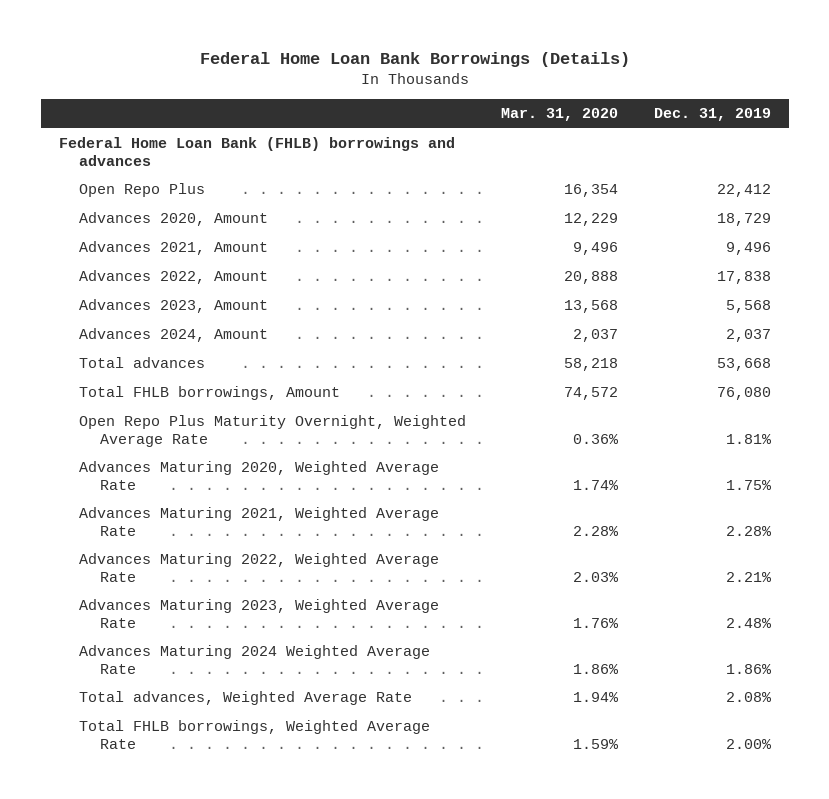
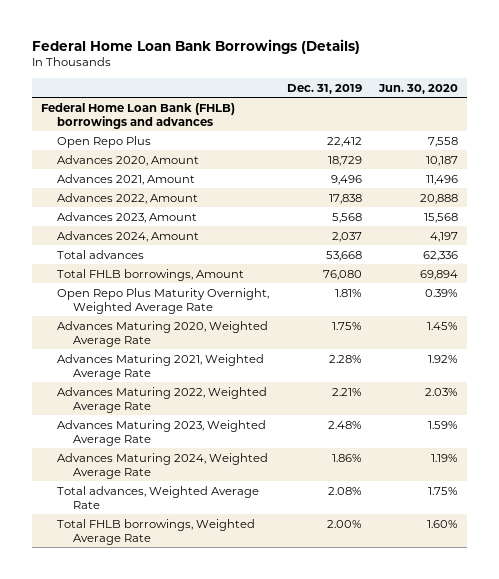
[501,108,619,122] Mar. 31, 2020 -> none
none -> [378,83,459,94] Jun. 30, 2020
[79,645,431,674] Advances Maturing 2024 Weighted Average Rate -> [57,452,269,479] Advances Maturing 2024, Weighted Average Rate

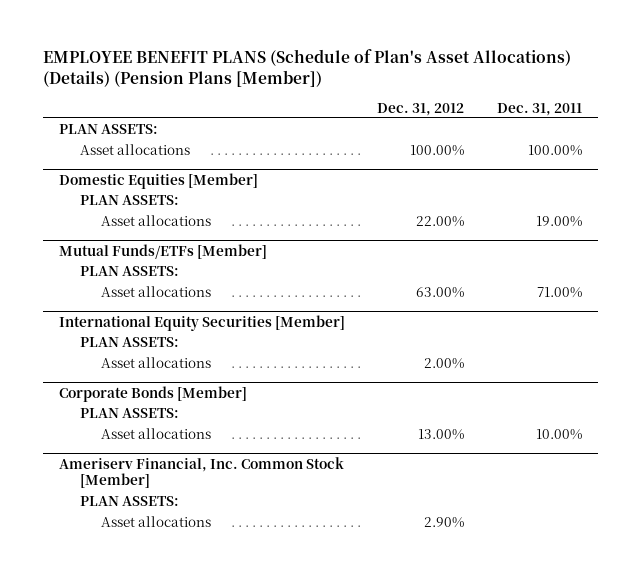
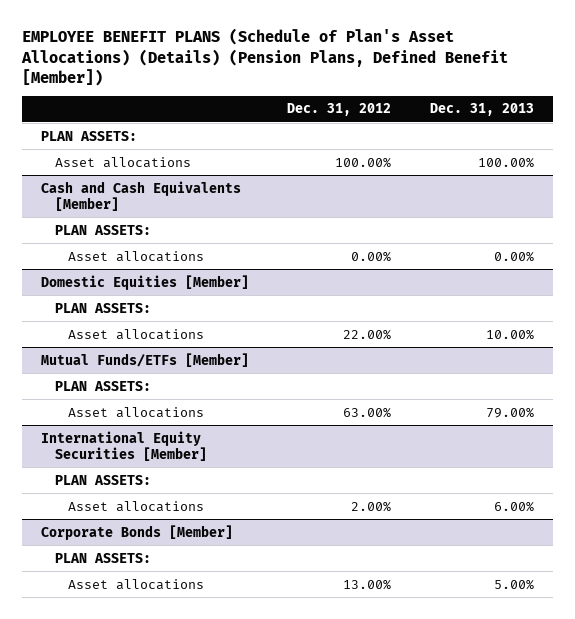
[42,49,571,88] EMPLOYEE BENEFIT PLANS (Schedule of Plan's Asset Allocations) (Details) (Pension Plans [Member]) -> [21,28,509,86] EMPLOYEE BENEFIT PLANS (Schedule of Plan's Asset Allocations) (Details) (Pension Plans, Defined Benefit [Member])
[496,102,582,116] Dec. 31, 2011 -> none
none -> [429,103,534,117] Dec. 31, 2013
none -> [41,180,242,211] Cash and Cash Equivalents [Member]
none -> [54,224,151,235] PLAN ASSETS:
none -> [67,250,204,262] Asset allocations
[59,456,345,489] Ameriserv Financial, Inc. Common Stock [Member] -> none
[79,496,179,507] PLAN ASSETS: -> none
[100,516,211,528] Asset allocations -> none

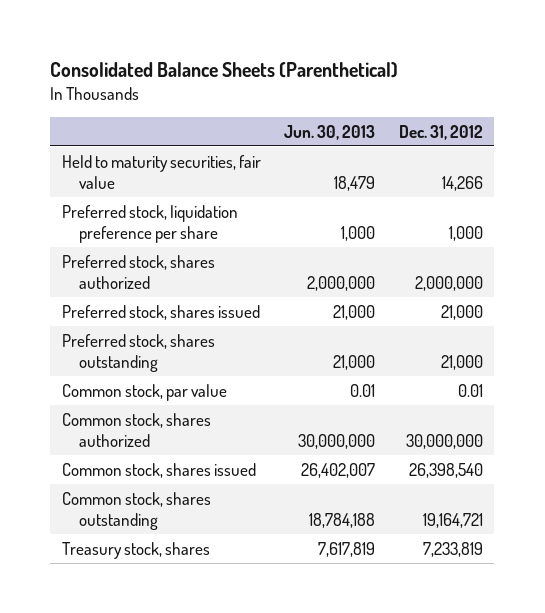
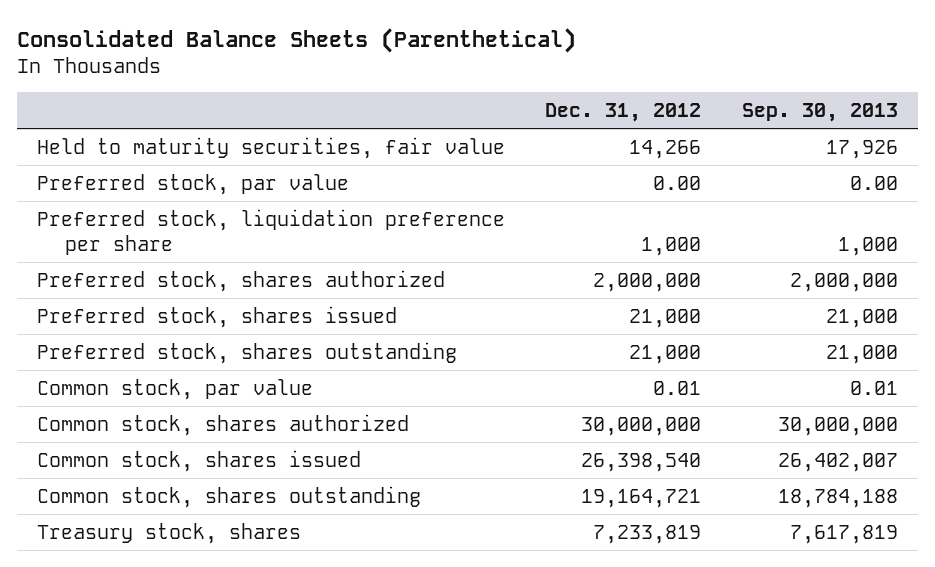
[284,124,376,140] Jun. 30, 2013 -> none
none -> [741,102,898,122] Sep. 30, 2013
none -> [36,173,349,195] Preferred stock, par value

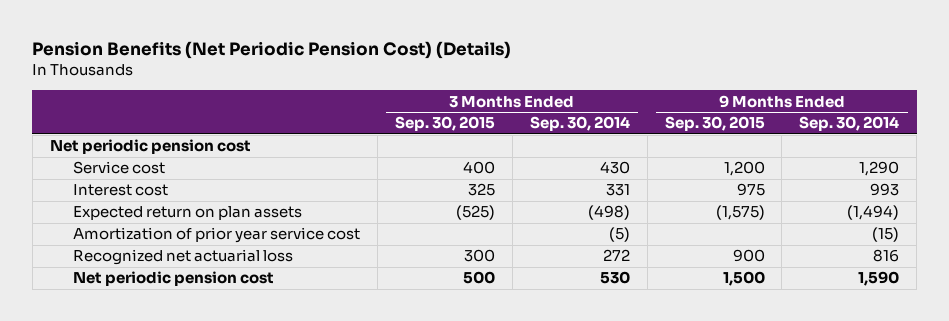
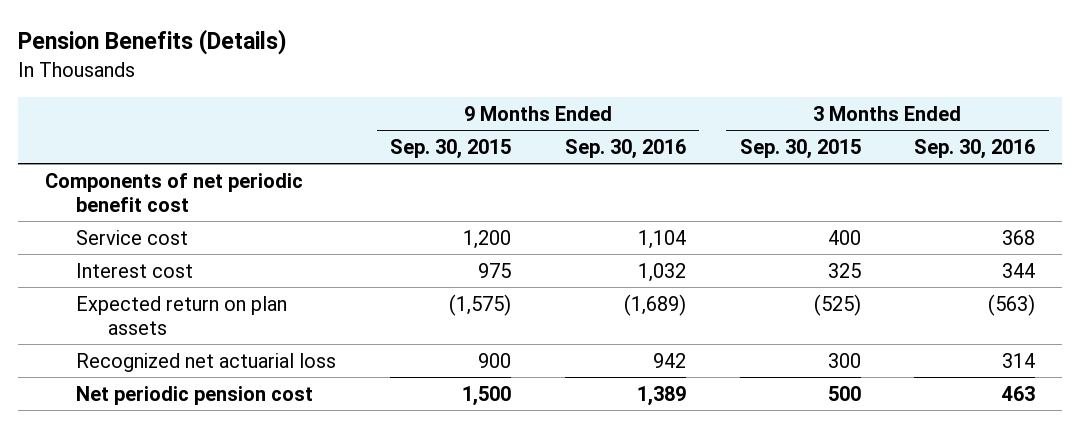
[32,41,512,60] Pension Benefits (Net Periodic Pension Cost) (Details) -> [18,29,288,56] Pension Benefits (Details)
[529,116,630,132] Sep. 30, 2014 -> none
[799,116,900,132] Sep. 30, 2014 -> none
none -> [564,138,686,159] Sep. 30, 2016
none -> [914,138,1036,159] Sep. 30, 2016
[49,139,251,155] Net periodic pension cost -> [45,172,304,212] Components of net periodic benefit cost
[73,227,361,244] Amortization of prior year service cost -> none

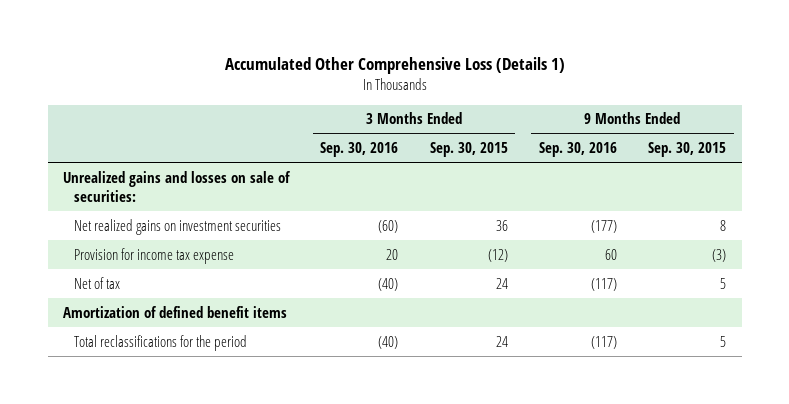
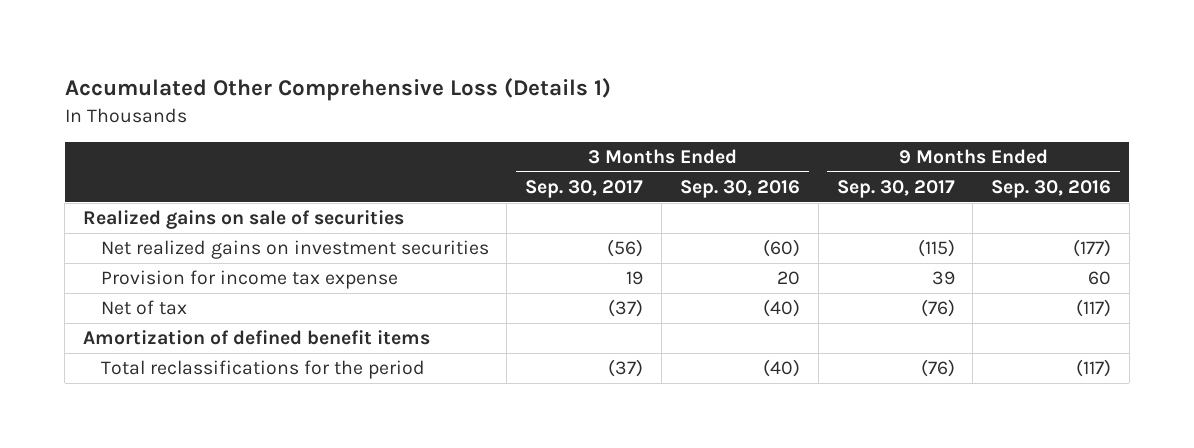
[429,142,508,158] Sep. 30, 2015 -> none
[647,142,726,158] Sep. 30, 2015 -> none
none -> [525,180,644,199] Sep. 30, 2017
none -> [836,180,955,199] Sep. 30, 2017
[63,170,292,202] Unrealized gains and losses on sale of securities: -> [82,210,404,230] Realized gains on sale of securities

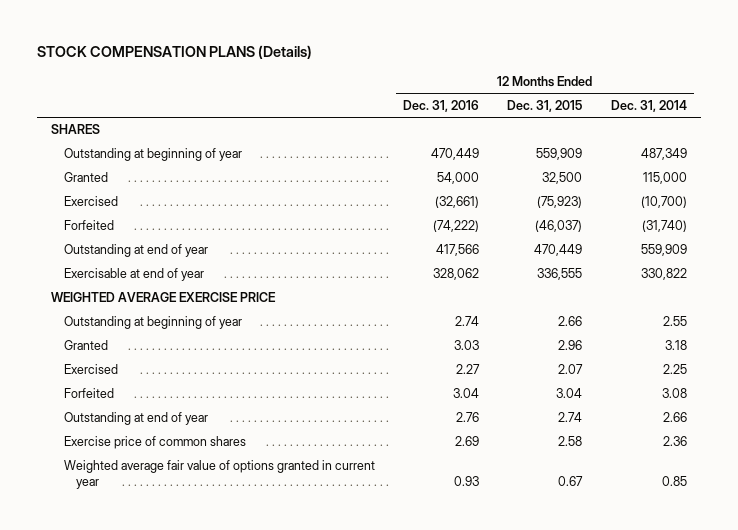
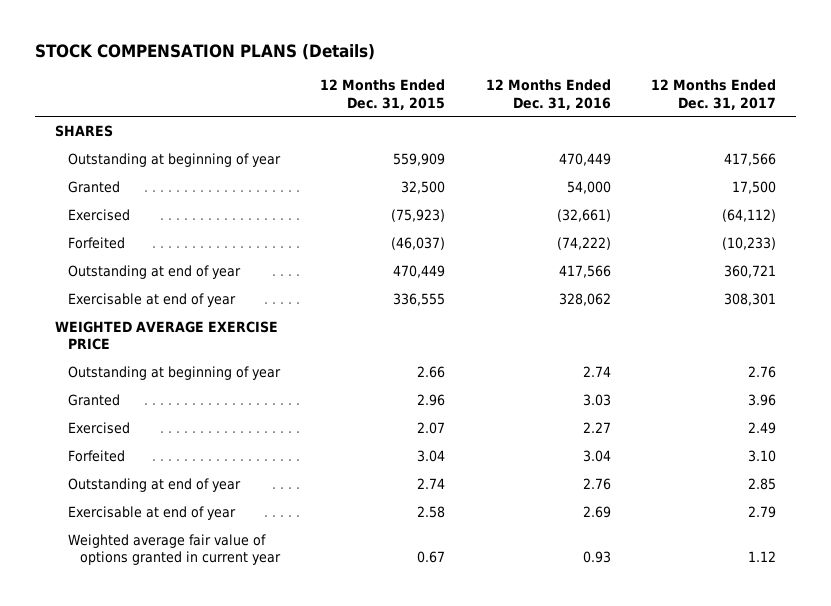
[610,99,687,112] Dec. 31, 2014 -> none
none -> [651,79,777,110] 12 Months Ended Dec. 31, 2017
[63,436,246,450] Exercise price of common shares -> [67,505,236,520] Exercisable at end of year

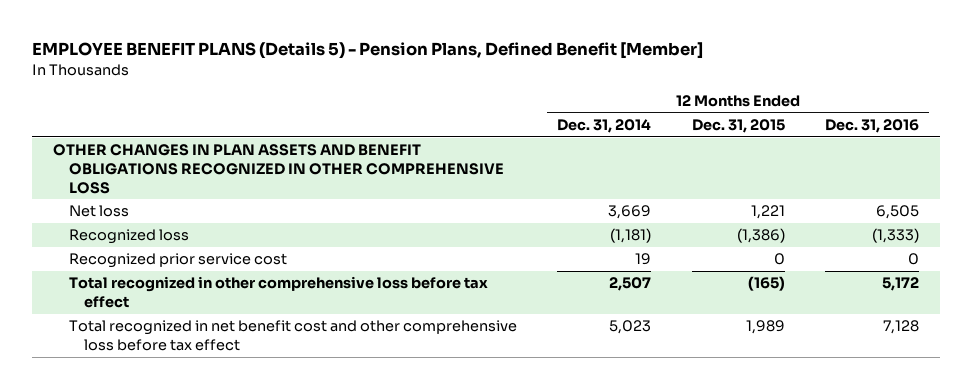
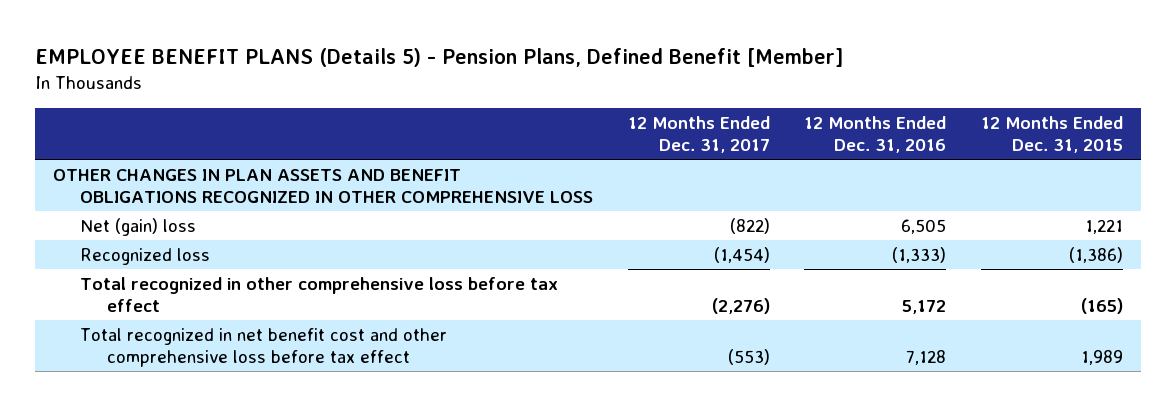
[557,118,652,133] Dec. 31, 2014 -> none
none -> [627,115,770,154] 12 Months Ended Dec. 31, 2017
[68,205,129,218] Net loss -> [79,217,196,236] Net (gain) loss
[68,253,287,269] Recognized prior service cost -> none

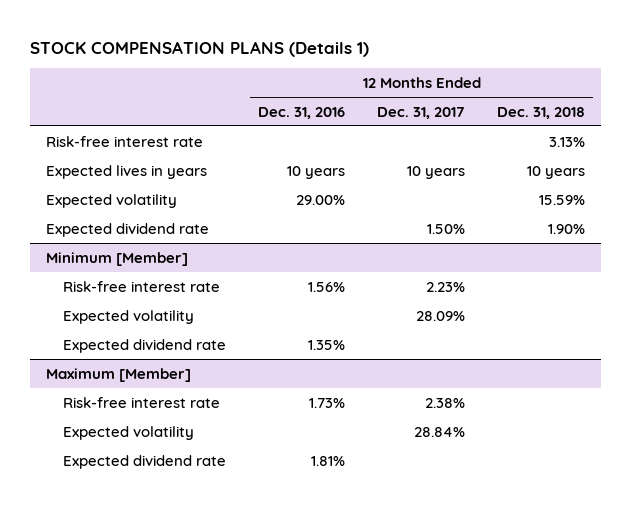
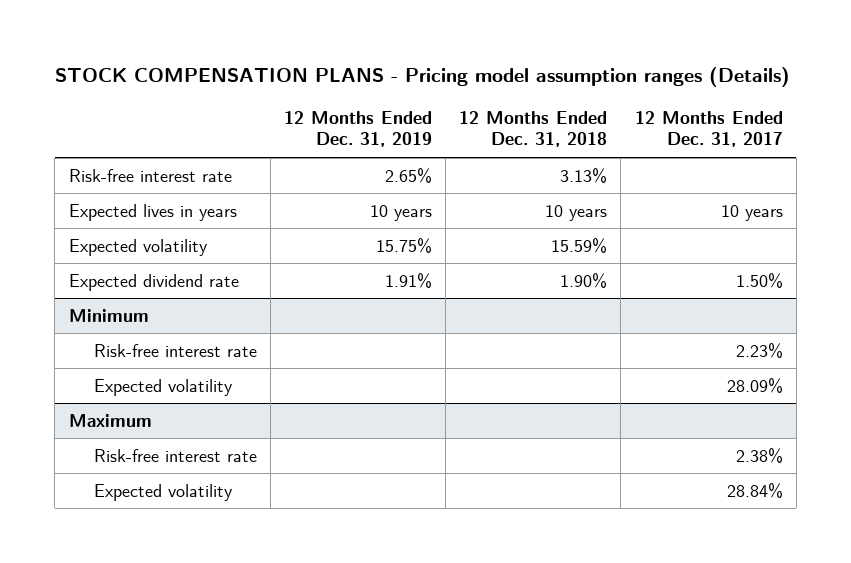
[30,40,370,57] STOCK COMPENSATION PLANS (Details 1) -> [54,67,790,88] STOCK COMPENSATION PLANS - Pricing model assumption ranges (Details)
[257,106,345,119] Dec. 31, 2016 -> none
none -> [284,110,433,148] 12 Months Ended Dec. 31, 2019
[46,251,189,266] Minimum [Member] -> [68,308,149,322] Minimum
[62,338,226,353] Expected dividend rate -> none
[46,367,192,382] Maximum [Member] -> [68,413,152,427] Maximum
[62,454,226,469] Expected dividend rate -> none

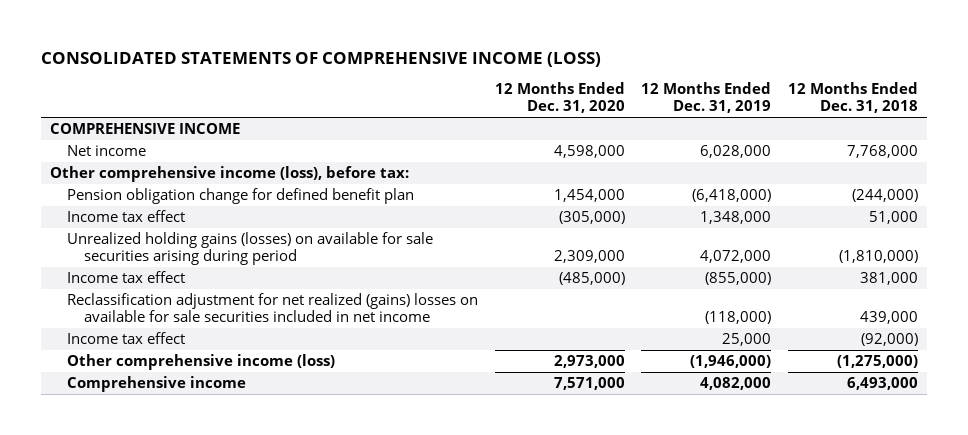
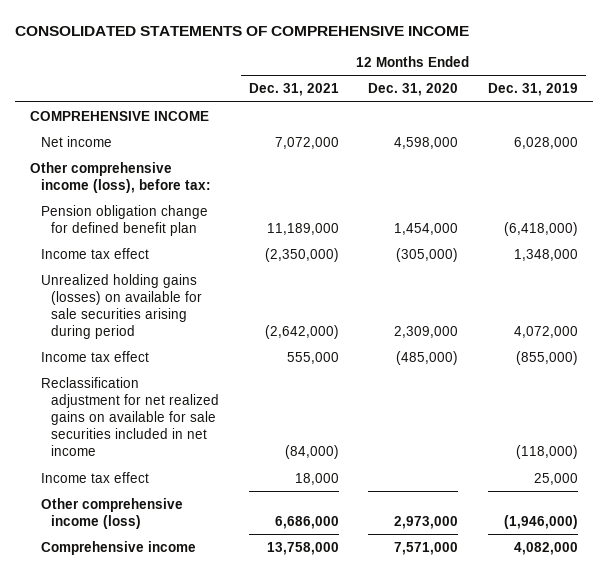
[41,51,602,67] CONSOLIDATED STATEMENTS OF COMPREHENSIVE INCOME (LOSS) -> [15,26,470,37] CONSOLIDATED STATEMENTS OF COMPREHENSIVE INCOME
[788,82,919,114] 12 Months Ended Dec. 31, 2018 -> none
none -> [248,83,339,97] Dec. 31, 2021
[66,293,478,323] Reclassification adjustment for net realized (gains) losses on available for sale securities included in net income -> [40,376,219,457] Reclassification adjustment for net realized gains on available for sale securities included in net income

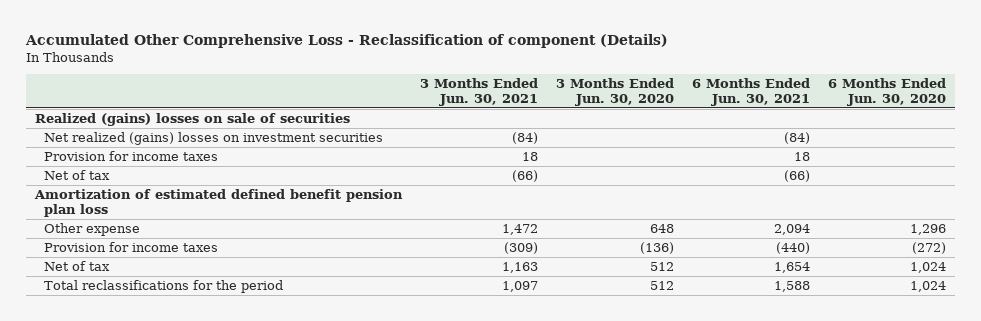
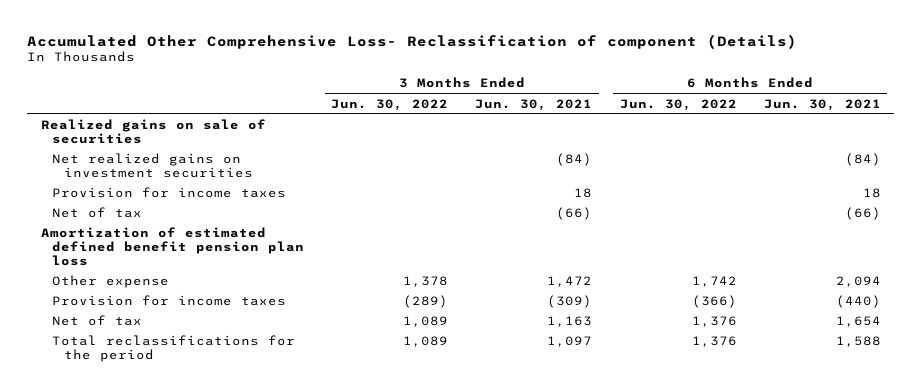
[25,34,669,49] Accumulated Other Comprehensive Loss - Reclassification of component (Details) -> [27,33,798,49] Accumulated Other Comprehensive Loss- Reclassification of component (Details)
[556,77,675,106] 3 Months Ended Jun. 30, 2020 -> none
[827,77,946,106] 6 Months Ended Jun. 30, 2020 -> none
none -> [331,98,449,111] Jun. 30, 2022
none -> [619,98,737,111] Jun. 30, 2022
[35,112,351,126] Realized (gains) losses on sale of securities -> [40,119,266,144] Realized gains on sale of securities
[44,131,384,145] Net realized (gains) losses on investment securities -> [52,153,253,178] Net realized gains on investment securities

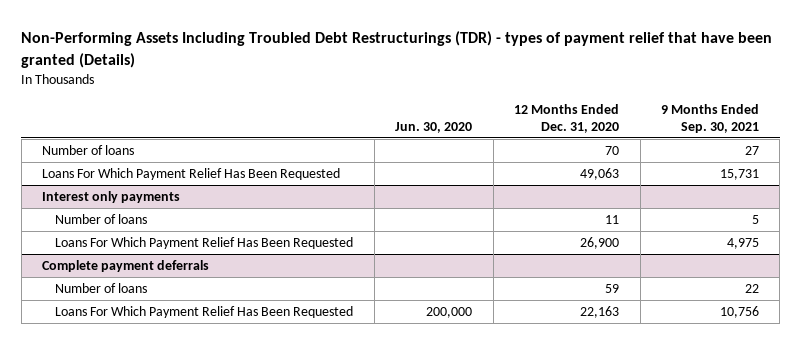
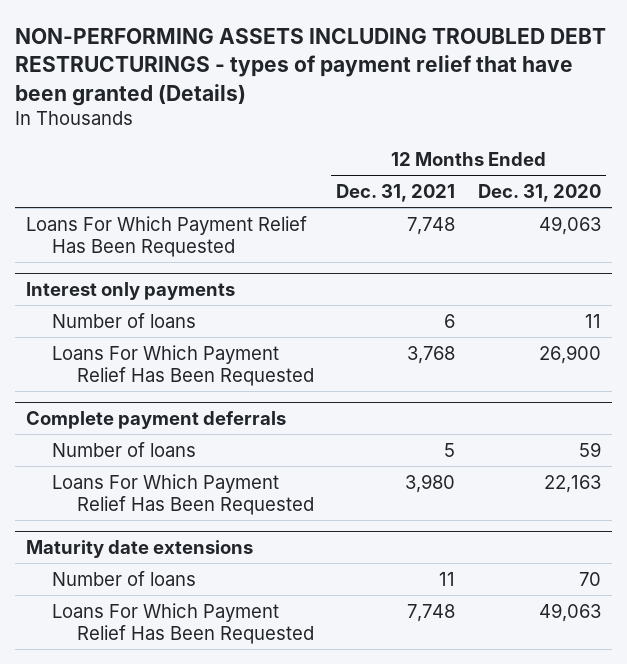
[21,30,773,68] Non-Performing Assets Including Troubled Debt Restructurings (TDR) - types of payment relief that have been granted (Details) -> [15,27,607,106] NON-PERFORMING ASSETS INCLUDING TROUBLED DEBT RESTRUCTURINGS - types of payment relief that have been granted (Details)
[395,121,473,133] Jun. 30, 2020 -> none
[660,103,759,133] 9 Months Ended Sep. 30, 2021 -> none
none -> [336,183,456,202] Dec. 31, 2021
[41,144,134,155] Number of loans -> none
none -> [26,539,254,558] Maturity date extensions
none -> [51,570,196,586] Number of loans
none -> [51,602,315,644] Loans For Which Payment Relief Has Been Requested

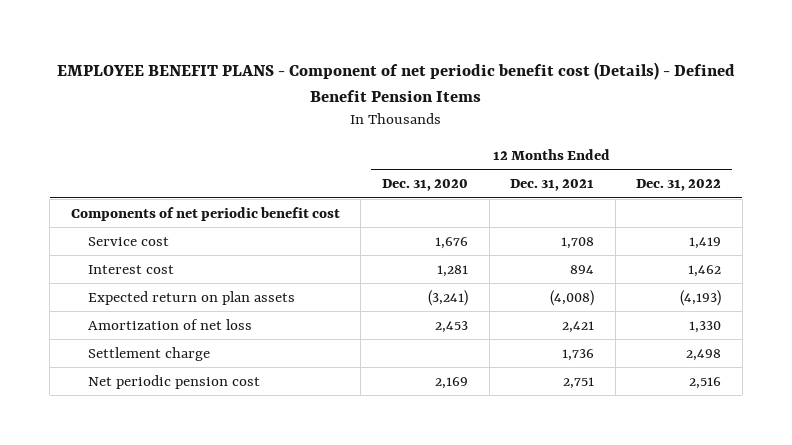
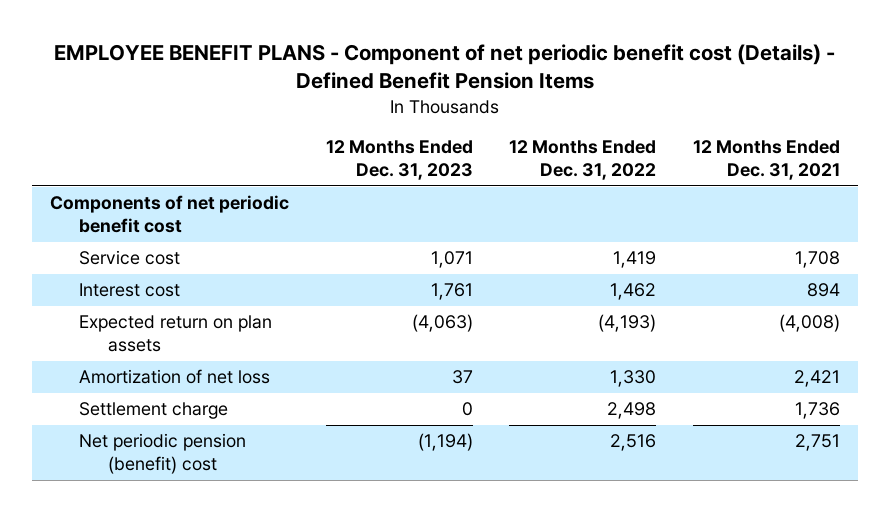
[381,179,468,192] Dec. 31, 2020 -> none
none -> [325,140,473,181] 12 Months Ended Dec. 31, 2023
[88,374,261,389] Net periodic pension cost -> [79,433,247,475] Net periodic pension (benefit) cost

